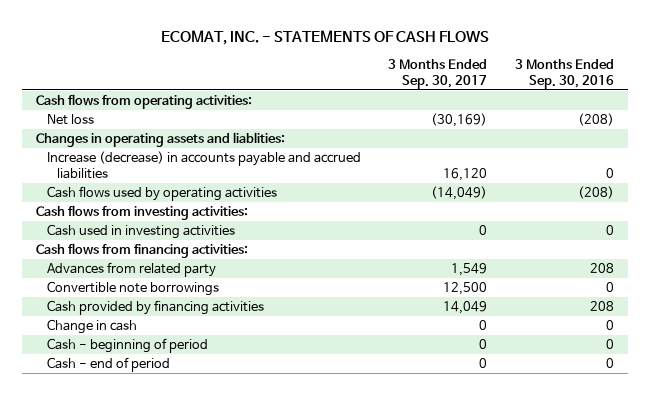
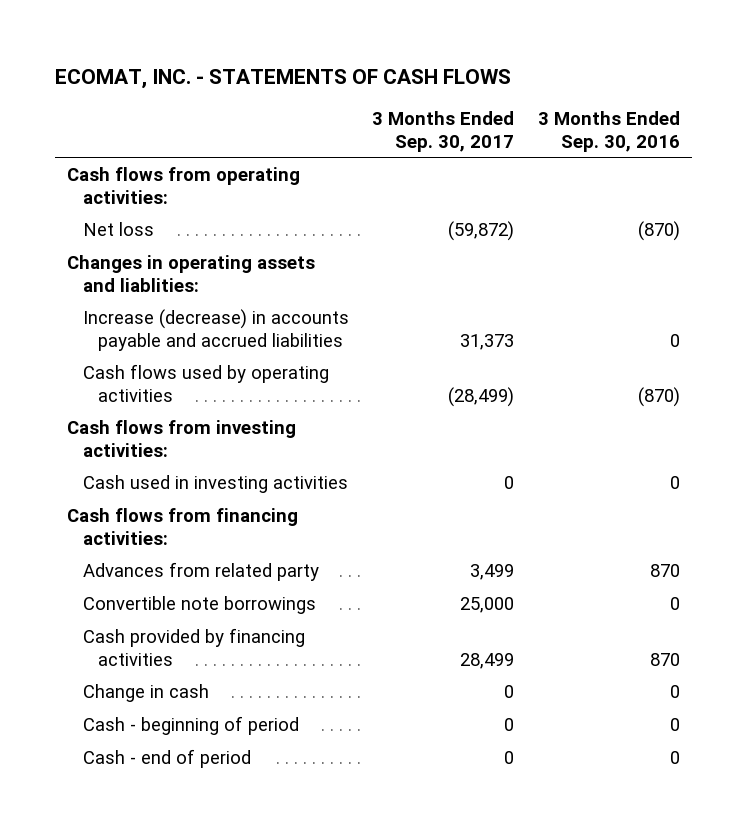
[431,113,488,128] (30,169) -> [448,220,515,241] (59,872)
[578,113,615,127] (208) -> [637,220,680,241] (870)
[443,167,488,181] 16,120 -> [460,333,515,350] 31,373
[431,186,488,201] (14,049) -> [448,386,515,407] (28,499)
[578,186,615,200] (208) -> [637,386,680,407] (870)
[451,263,488,277] 1,549 -> [470,563,515,580] 3,499
[590,263,615,274] 208 -> [649,563,680,577] 870
[443,282,488,296] 12,500 -> [460,596,515,613] 25,000
[443,301,488,315] 14,049 -> [460,652,515,669] 28,499
[590,301,615,312] 208 -> [649,652,680,666] 870

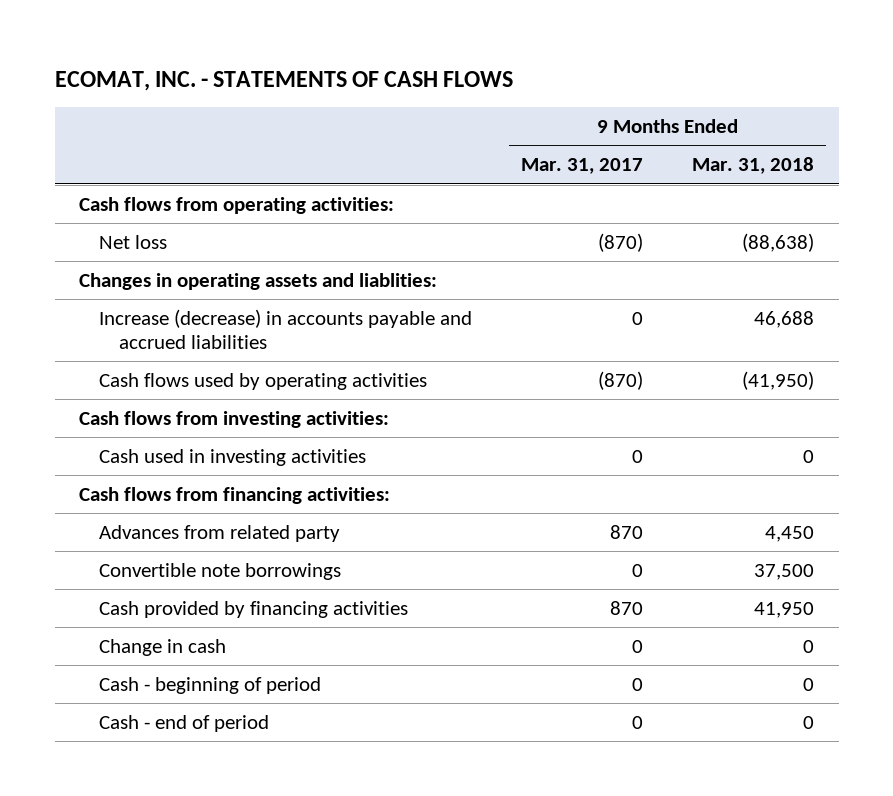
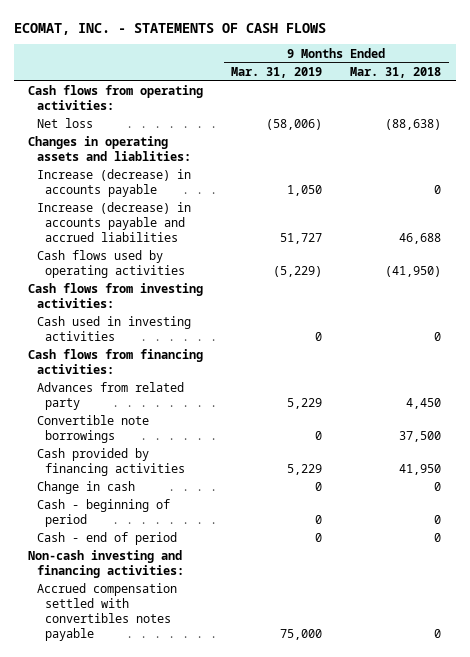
[521,158,644,175] Mar. 31, 2017 -> none
none -> [231,66,323,78] Mar. 31, 2019
none -> [36,169,191,198] Increase (decrease) in accounts payable
none -> [28,550,184,579] Non-cash investing and financing activities:
none -> [36,583,177,642] Accrued compensation settled with convertibles notes payable

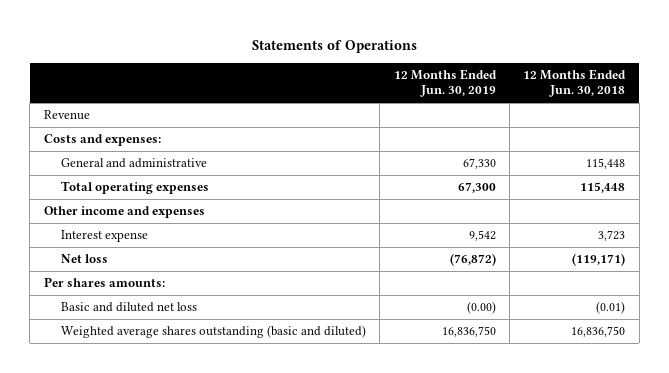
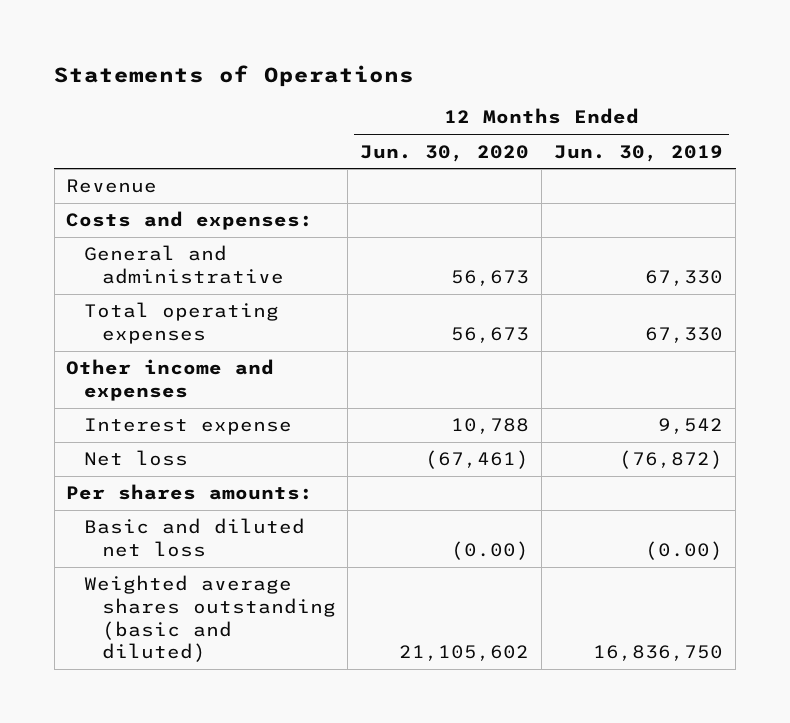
[523,68,627,98] 12 Months Ended Jun. 30, 2018 -> none
none -> [360,144,530,162] Jun. 30, 2020
[457,182,496,194] 67,300 -> [645,327,724,344] 67,330

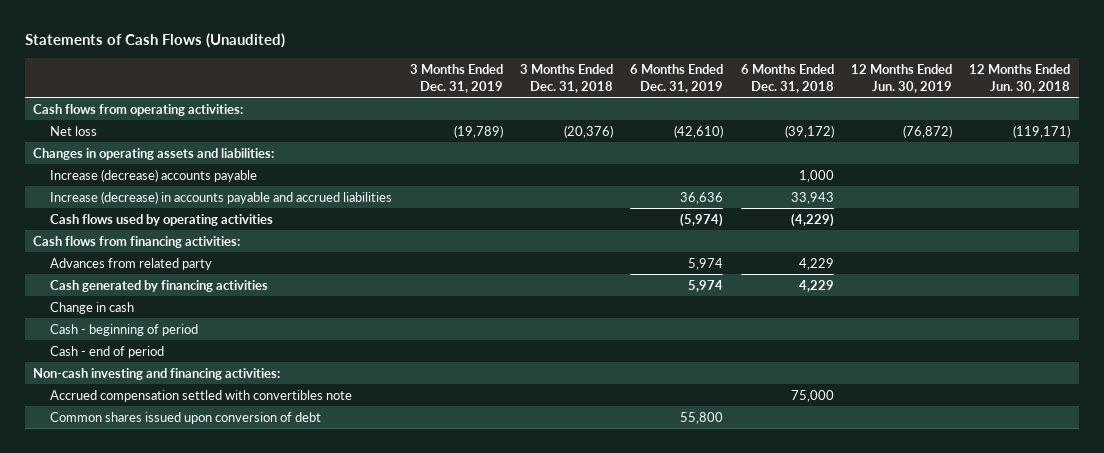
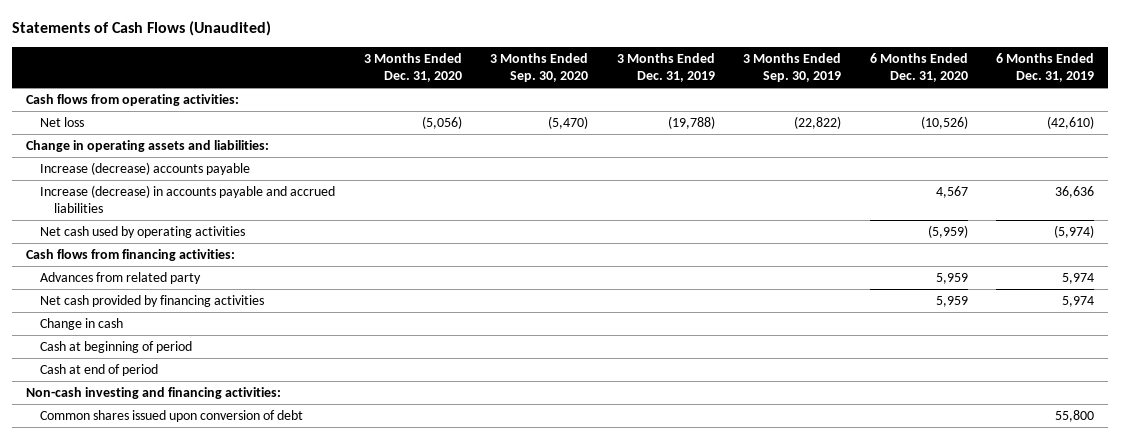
[520,64,614,93] 3 Months Ended Dec. 31, 2018 -> none
[740,64,834,93] 6 Months Ended Dec. 31, 2018 -> none
[851,64,953,93] 12 Months Ended Jun. 30, 2019 -> none
[969,64,1071,93] 12 Months Ended Jun. 30, 2018 -> none
none -> [363,52,462,83] 3 Months Ended Dec. 31, 2020
none -> [490,52,589,83] 3 Months Ended Sep. 30, 2020
none -> [743,52,842,83] 3 Months Ended Sep. 30, 2019
none -> [869,52,968,83] 6 Months Ended Dec. 31, 2020
[453,124,503,138] (19,789) -> [667,116,715,130] (19,788)
[33,147,275,160] Changes in operating assets and liabilities: -> [26,140,270,153] Change in operating assets and liabilities:
[50,213,274,226] Cash flows used by operating activities -> [40,226,246,239] Net cash used by operating activities
[50,279,269,292] Cash generated by financing activities -> [40,295,265,308] Net cash provided by financing activities
[50,323,199,336] Cash - beginning of period -> [40,341,193,354] Cash at beginning of period
[50,345,165,358] Cash - end of period -> [40,364,159,377] Cash at end of period
[50,389,353,402] Accrued compensation settled with convertibles note -> none

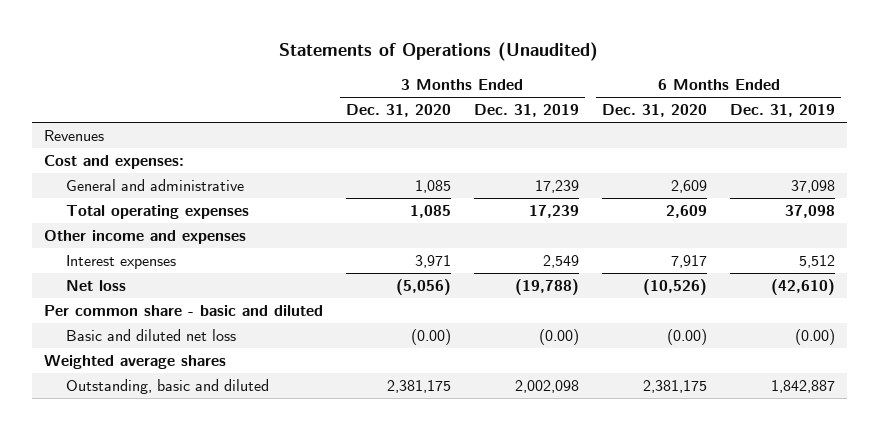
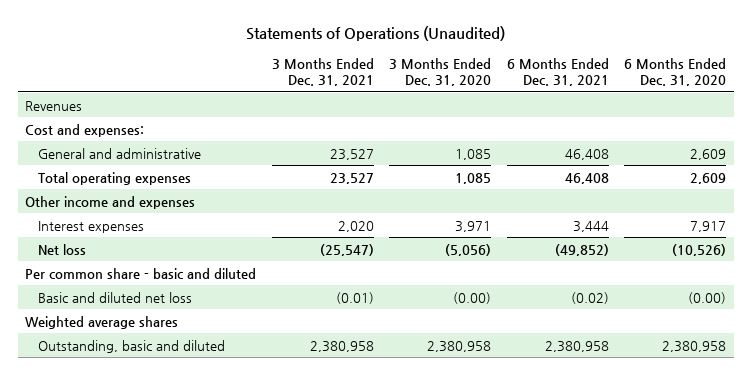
[473,104,579,118] Dec. 31, 2019 -> none
[730,104,836,118] Dec. 31, 2019 -> none
none -> [271,57,374,87] 3 Months Ended Dec. 31, 2021
none -> [506,57,609,87] 6 Months Ended Dec. 31, 2021
[386,380,451,394] 2,381,175 -> [427,340,492,352] 2,380,958
[643,380,708,394] 2,381,175 -> [661,340,726,352] 2,380,958

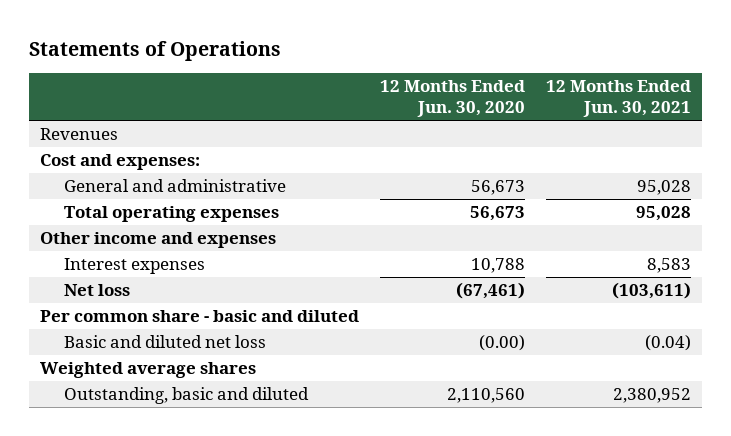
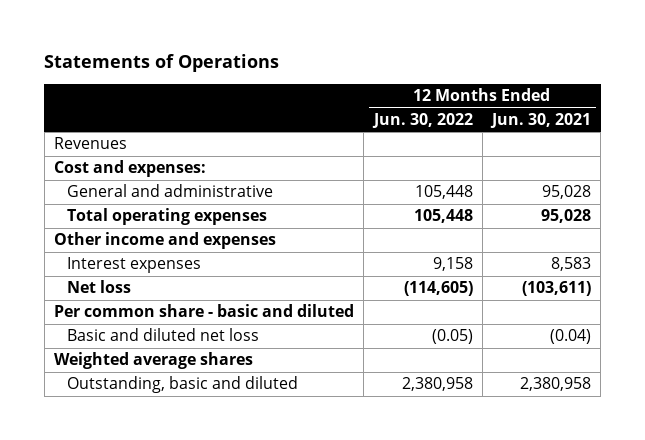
[379,80,525,118] 12 Months Ended Jun. 30, 2020 -> none
none -> [371,112,473,128] Jun. 30, 2022
[613,388,692,404] 2,380,952 -> [520,377,592,392] 2,380,958

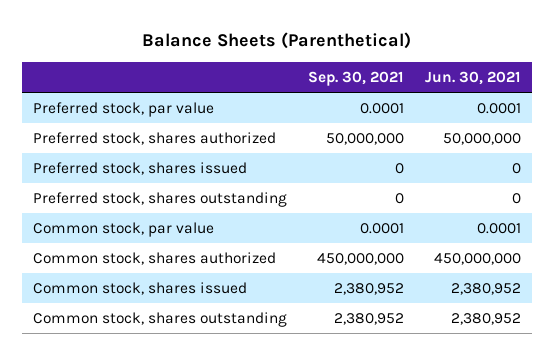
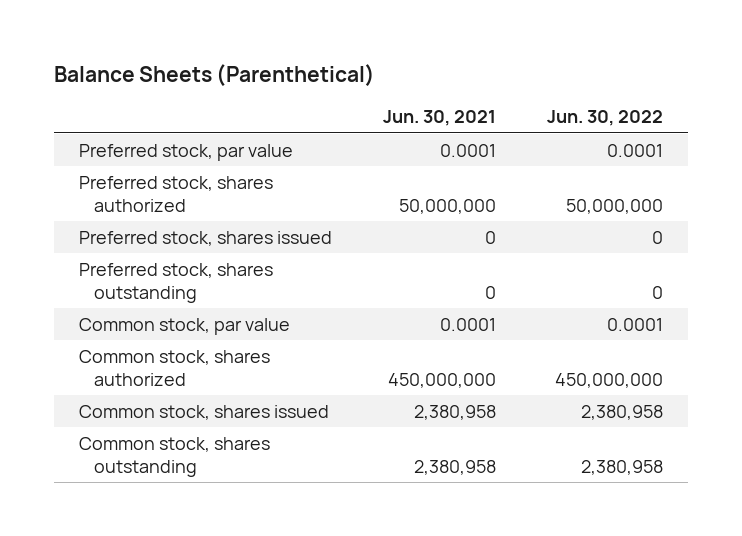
[308,70,405,86] Sep. 30, 2021 -> none
none -> [546,110,663,127] Jun. 30, 2022
[451,283,522,296] 2,380,952 -> [413,404,496,420] 2,380,958
[451,313,522,326] 2,380,952 -> [413,459,496,475] 2,380,958

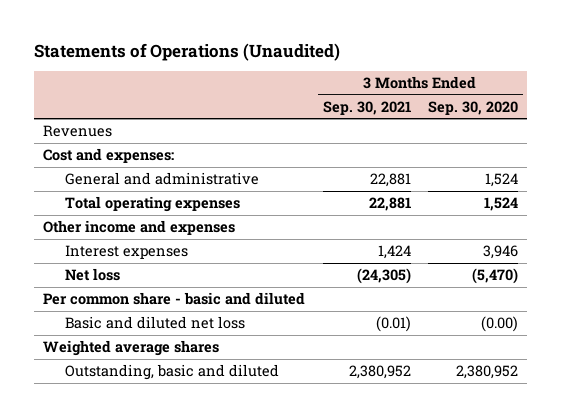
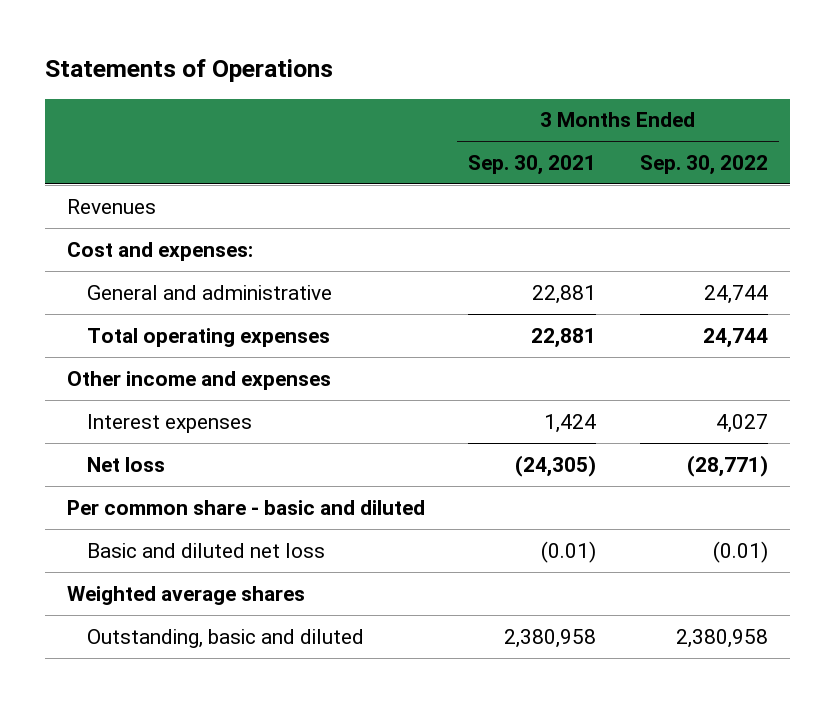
[33,42,340,61] Statements of Operations (Unaudited) -> [44,59,333,83] Statements of Operations
[428,100,519,115] Sep. 30, 2020 -> none
none -> [639,155,768,176] Sep. 30, 2022
[348,365,411,380] 2,380,952 -> [504,628,597,648] 2,380,958

